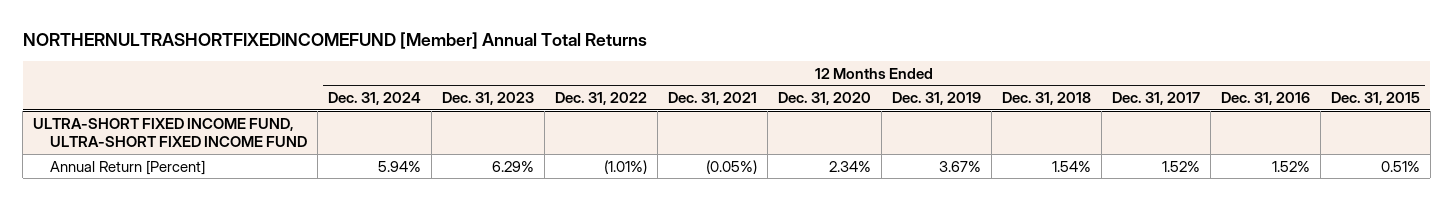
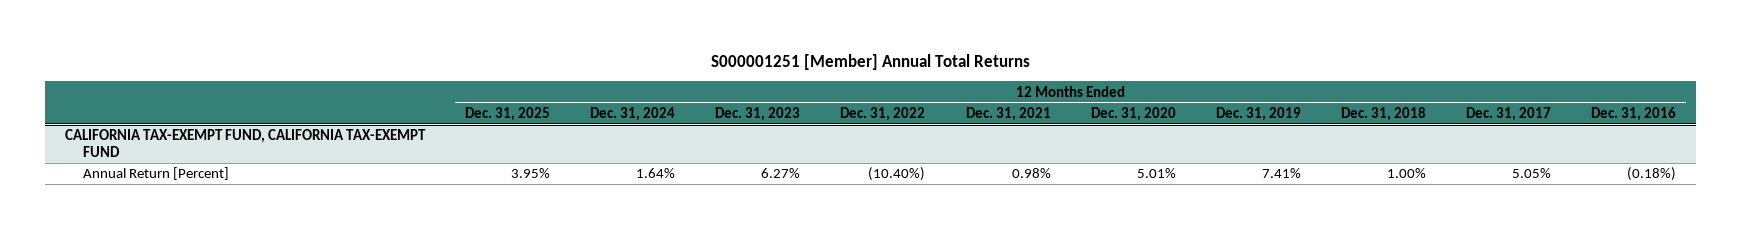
[22,32,647,50] NORTHERNULTRASHORTFIXEDINCOMEFUND [Member] Annual Total Returns -> [710,54,1030,71] S000001251 [Member] Annual Total Returns
[1330,92,1420,106] Dec. 31, 2015 -> none
none -> [464,106,550,121] Dec. 31, 2025
[33,117,308,148] ULTRA-SHORT FIXED INCOME FUND, ULTRA-SHORT FIXED INCOME FUND -> none
none -> [64,129,426,157] CALIFORNIA TAX-EXEMPT FUND, CALIFORNIA TAX-EXEMPT FUND
[378,160,422,172] 5.94% -> [636,168,676,179] 1.64%
[491,160,534,172] 6.29% -> [761,168,801,179] 6.27%
[603,159,647,174] (1.01%) -> [868,167,926,182] (10.40%)
[705,159,757,174] (0.05%) -> [1011,168,1051,179] 0.98%
[828,160,871,172] 2.34% -> [1136,168,1176,179] 5.01%
[938,160,981,172] 3.67% -> [1261,168,1301,179] 7.41%
[1051,160,1091,172] 1.54% -> [1387,168,1427,179] 1.00%
[1161,160,1200,172] 1.52% -> [1512,168,1552,179] 5.05%
[1271,160,1310,172] 1.52% -> [1627,167,1677,182] (0.18%)

